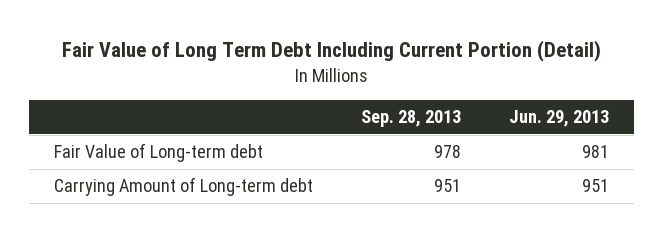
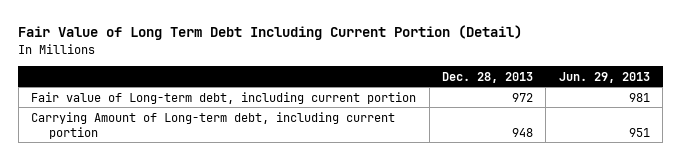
[361,110,462,128] Sep. 28, 2013 -> none
none -> [441,71,533,83] Dec. 28, 2013
[53,143,263,163] Fair Value of Long-term debt -> [31,91,417,104] Fair value of Long-term debt, including current portion
[53,177,313,197] Carrying Amount of Long-term debt -> [31,111,396,139] Carrying Amount of Long-term debt, including current portion

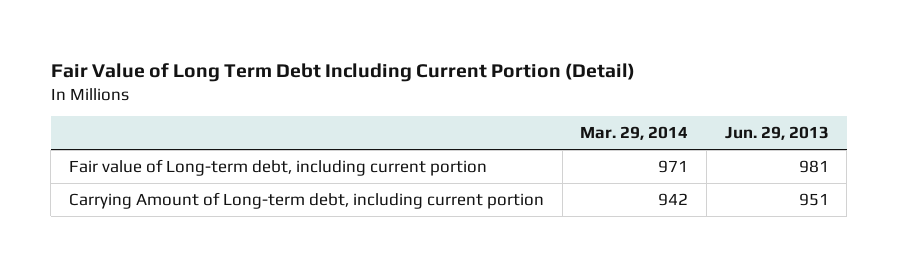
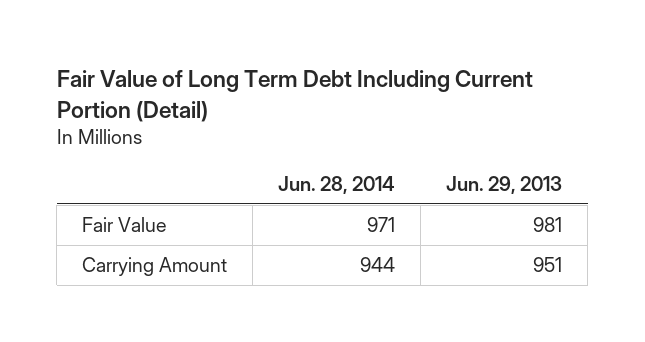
[580,126,689,141] Mar. 29, 2014 -> none
none -> [278,175,396,194] Jun. 28, 2014
[69,158,488,176] Fair value of Long-term debt, including current portion -> [82,217,167,233] Fair Value
[69,191,545,209] Carrying Amount of Long-term debt, including current portion -> [82,257,228,277] Carrying Amount

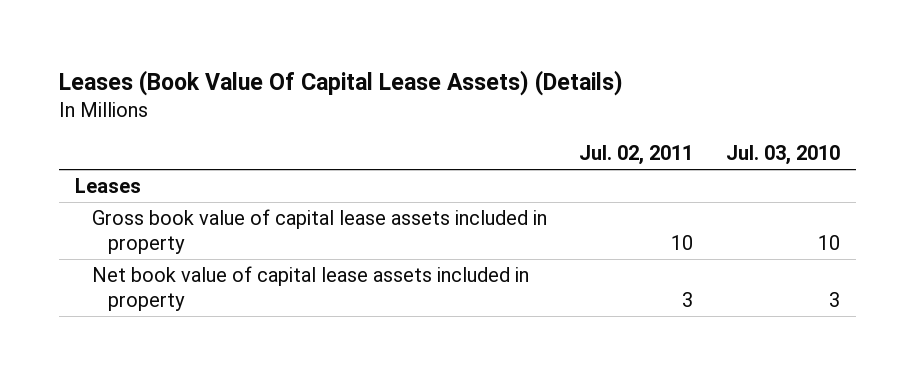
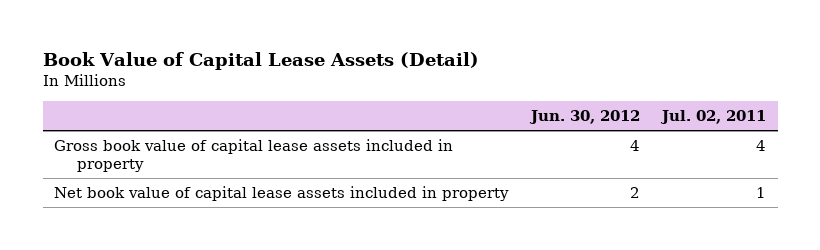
[58,69,623,96] Leases (Book Value Of Capital Lease Assets) (Details) -> [42,52,479,71] Book Value of Capital Lease Assets (Detail)
[726,144,841,165] Jul. 03, 2010 -> none
none -> [528,110,640,125] Jun. 30, 2012
[75,178,142,194] Leases -> none
[671,234,694,250] 10 -> [756,139,767,151] 4
[682,291,694,307] 3 -> [756,186,767,198] 1

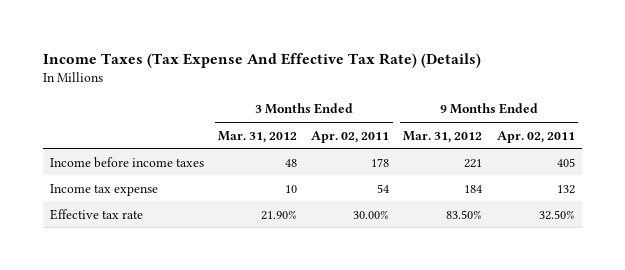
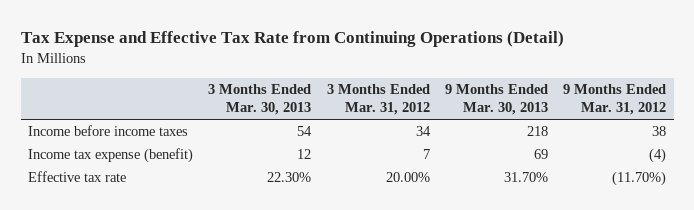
[43,53,482,69] Income Taxes (Tax Expense And Effective Tax Rate) (Details) -> [20,31,564,48] Tax Expense and Effective Tax Rate from Continuing Operations (Detail)
[311,130,390,143] Apr. 02, 2011 -> none
[496,130,575,143] Apr. 02, 2011 -> none
none -> [208,84,312,116] 3 Months Ended Mar. 30, 2013
none -> [444,84,548,116] 9 Months Ended Mar. 30, 2013
[285,158,298,167] 48 -> [415,126,431,137] 34
[464,158,483,168] 221 -> [652,126,667,137] 38
[50,183,159,196] Income tax expense -> [28,148,194,164] Income tax expense (benefit)
[285,184,298,193] 10 -> [422,149,430,160] 7
[464,184,483,193] 184 -> [649,148,667,164] (4)
[261,209,298,220] 21.90% -> [385,172,430,183] 20.00%
[446,209,483,219] 83.50% -> [612,171,667,187] (11.70%)

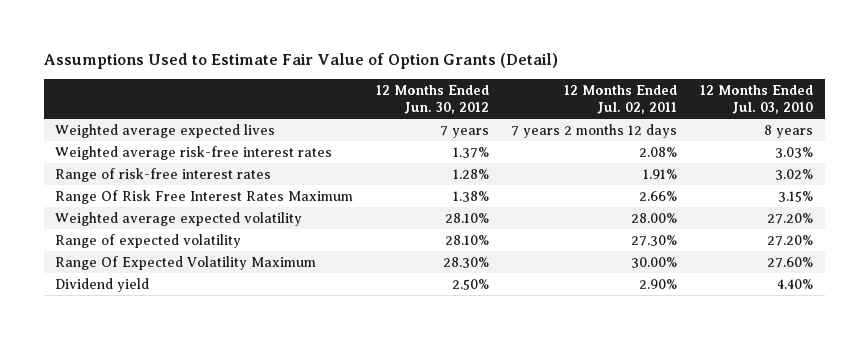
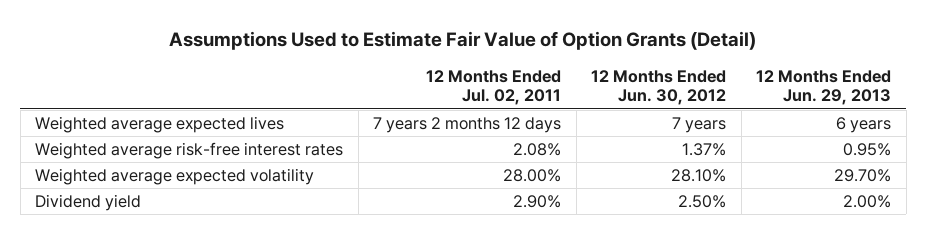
[700,84,814,115] 12 Months Ended Jul. 03, 2010 -> none
none -> [756,69,892,106] 12 Months Ended Jun. 29, 2013
[55,167,272,182] Range of risk-free interest rates -> none
[55,189,354,204] Range Of Risk Free Interest Rates Maximum -> none
[55,233,242,248] Range of expected volatility -> none
[55,255,317,270] Range Of Expected Volatility Maximum -> none

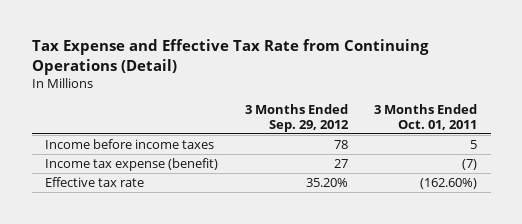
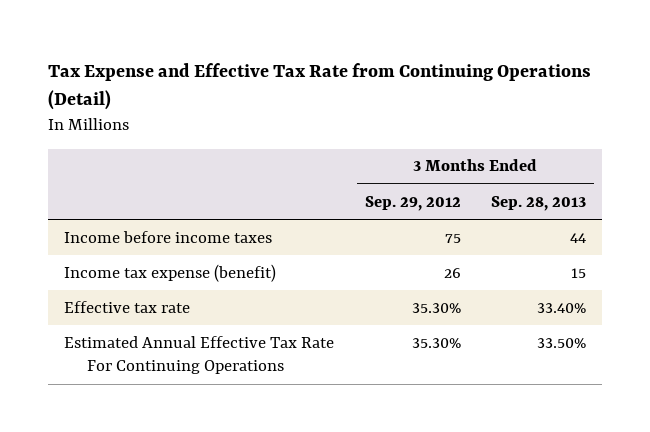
[374,104,478,130] 3 Months Ended Oct. 01, 2011 -> none
none -> [491,195,587,211] Sep. 28, 2013
[333,139,348,149] 78 -> [444,233,461,243] 75
[333,158,348,168] 27 -> [443,267,461,278] 26
[305,177,348,187] 35.20% -> [411,302,461,313] 35.30%
none -> [63,335,334,375] Estimated Annual Effective Tax Rate For Continuing Operations

